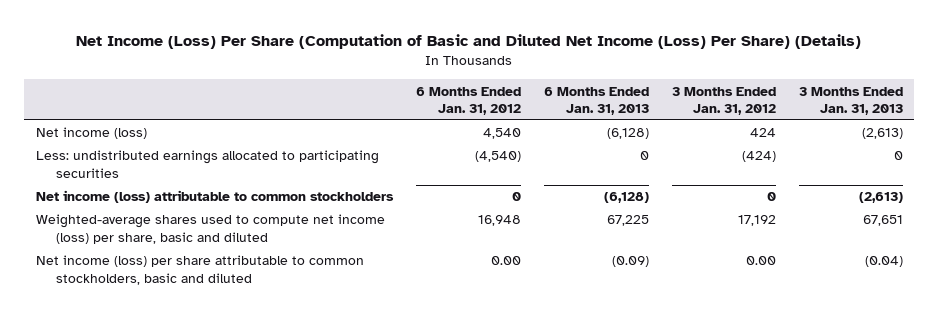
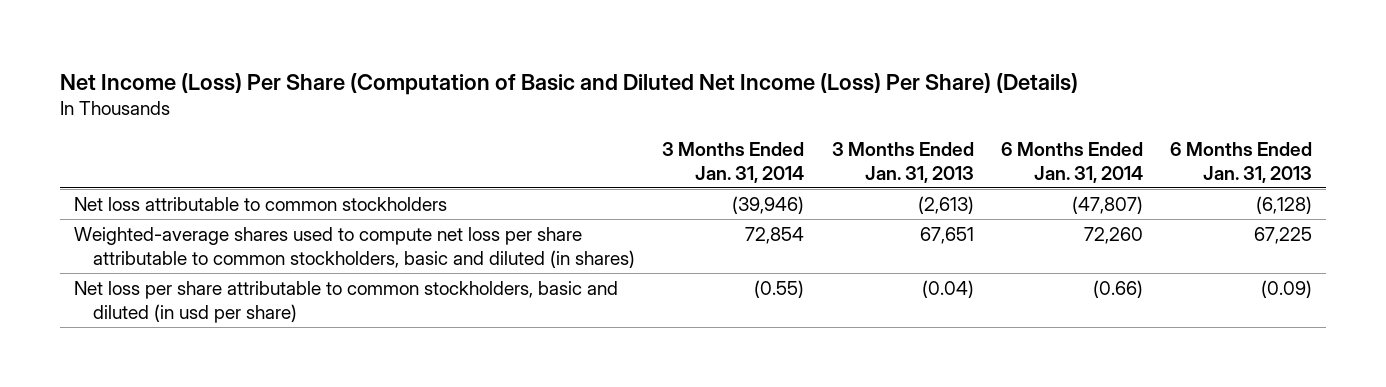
[415,86,521,115] 6 Months Ended Jan. 31, 2012 -> none
[671,86,776,115] 3 Months Ended Jan. 31, 2012 -> none
none -> [662,142,805,183] 3 Months Ended Jan. 31, 2014
none -> [1000,142,1143,183] 6 Months Ended Jan. 31, 2014
[35,150,379,178] Less: undistributed earnings allocated to participating securities -> none
[35,190,394,204] Net income (loss) attributable to common stockholders -> none
[35,127,147,140] Net income (loss) -> [74,196,448,211] Net loss attributable to common stockholders
[35,214,385,244] Weighted-average shares used to compute net income (loss) per share, basic and diluted -> [74,226,635,268] Weighted-average shares used to compute net loss per share attributable to common stockholders, basic and diluted (in shares)
[35,255,364,285] Net income (loss) per share attributable to common stockholders, basic and diluted -> [74,280,619,323] Net loss per share attributable to common stockholders, basic and diluted (in usd per share)

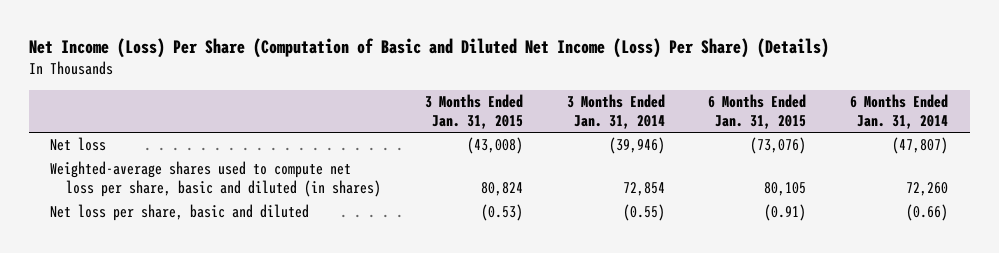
[831,142,974,183] 3 Months Ended Jan. 31, 2013 -> none
[1170,142,1313,183] 6 Months Ended Jan. 31, 2013 -> none
none -> [424,93,523,129] 3 Months Ended Jan. 31, 2015
none -> [708,93,807,129] 6 Months Ended Jan. 31, 2015
[74,196,448,211] Net loss attributable to common stockholders -> [50,137,107,152] Net loss
[74,226,635,268] Weighted-average shares used to compute net loss per share attributable to common stockholders, basic and diluted (in shares) -> [50,161,382,198] Weighted-average shares used to compute net loss per share, basic and diluted (in shares)
[74,280,619,323] Net loss per share attributable to common stockholders, basic and diluted (in usd per share) -> [50,204,310,222] Net loss per share, basic and diluted

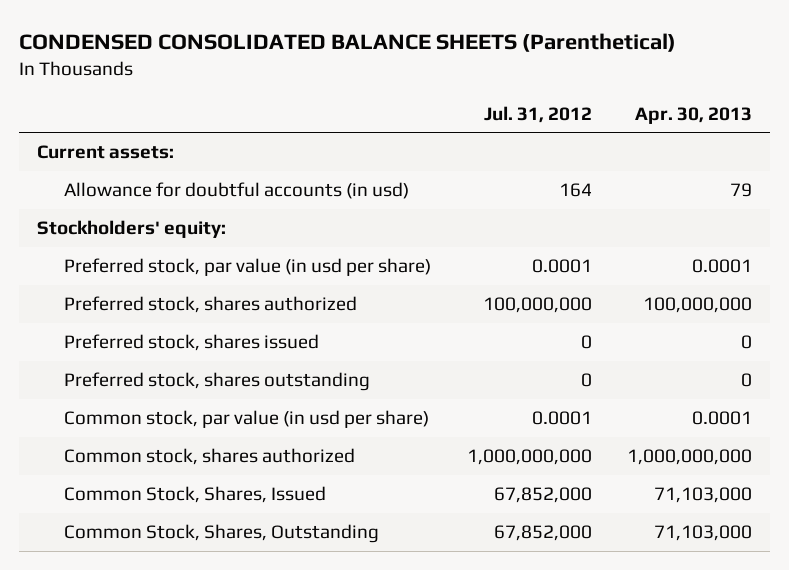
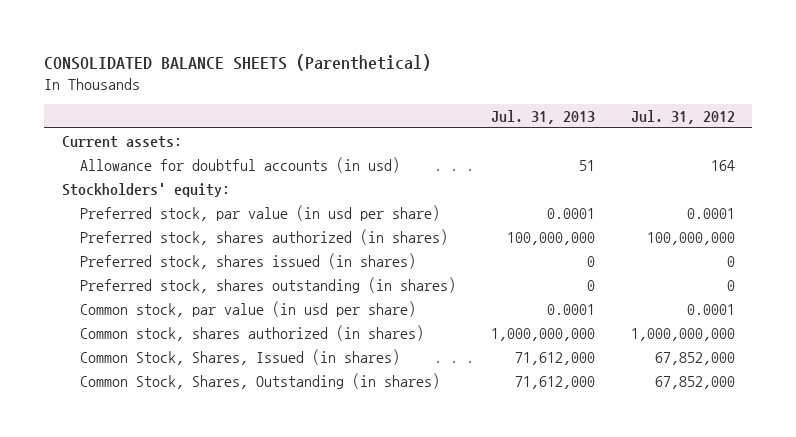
[19,33,677,53] CONDENSED CONSOLIDATED BALANCE SHEETS (Parenthetical) -> [44,53,432,71] CONSOLIDATED BALANCE SHEETS (Parenthetical)
[635,106,753,124] Apr. 30, 2013 -> none
none -> [491,109,596,124] Jul. 31, 2013
[64,296,358,314] Preferred stock, shares authorized -> [79,228,448,245] Preferred stock, shares authorized (in shares)
[64,334,320,352] Preferred stock, shares issued -> [79,252,416,269] Preferred stock, shares issued (in shares)
[64,372,371,392] Preferred stock, shares outstanding -> [79,276,456,293] Preferred stock, shares outstanding (in shares)
[64,448,356,466] Common stock, shares authorized -> [79,324,424,341] Common stock, shares authorized (in shares)
[64,486,327,504] Common Stock, Shares, Issued -> [79,348,400,365] Common Stock, Shares, Issued (in shares)
[64,524,380,544] Common Stock, Shares, Outstanding -> [79,372,440,389] Common Stock, Shares, Outstanding (in shares)

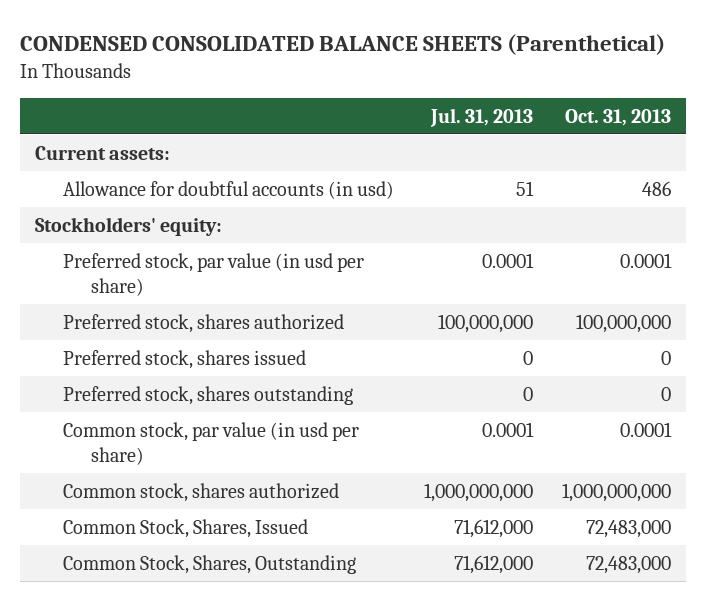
[44,53,432,71] CONSOLIDATED BALANCE SHEETS (Parenthetical) -> [19,34,665,56] CONDENSED CONSOLIDATED BALANCE SHEETS (Parenthetical)
[630,109,735,124] Jul. 31, 2012 -> none
none -> [565,108,672,126] Oct. 31, 2013
[79,228,448,245] Preferred stock, shares authorized (in shares) -> [62,313,344,333] Preferred stock, shares authorized
[79,252,416,269] Preferred stock, shares issued (in shares) -> [62,349,306,369] Preferred stock, shares issued
[79,276,456,293] Preferred stock, shares outstanding (in shares) -> [62,385,353,405] Preferred stock, shares outstanding
[79,324,424,341] Common stock, shares authorized (in shares) -> [62,482,339,502] Common stock, shares authorized
[79,348,400,365] Common Stock, Shares, Issued (in shares) -> [62,518,308,538] Common Stock, Shares, Issued
[79,372,440,389] Common Stock, Shares, Outstanding (in shares) -> [62,554,356,574] Common Stock, Shares, Outstanding

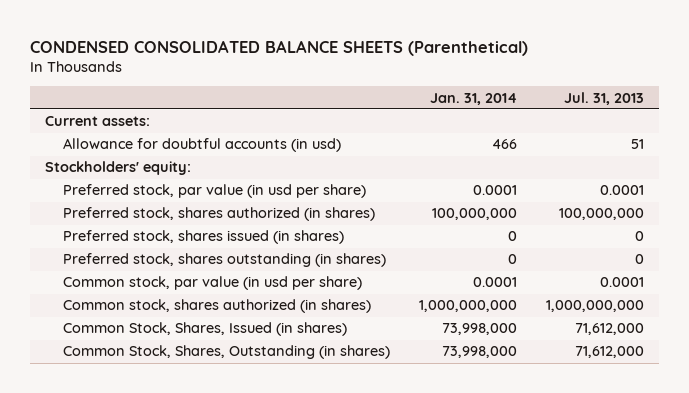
[565,108,672,126] Oct. 31, 2013 -> none
none -> [429,92,517,105] Jan. 31, 2014
[62,313,344,333] Preferred stock, shares authorized -> [62,207,375,222] Preferred stock, shares authorized (in shares)
[62,349,306,369] Preferred stock, shares issued -> [62,230,344,245] Preferred stock, shares issued (in shares)
[62,385,353,405] Preferred stock, shares outstanding -> [62,253,386,268] Preferred stock, shares outstanding (in shares)
[62,482,339,502] Common stock, shares authorized -> [62,299,371,314] Common stock, shares authorized (in shares)
[62,518,308,538] Common Stock, Shares, Issued -> [62,322,347,337] Common Stock, Shares, Issued (in shares)
[62,554,356,574] Common Stock, Shares, Outstanding -> [62,345,390,360] Common Stock, Shares, Outstanding (in shares)

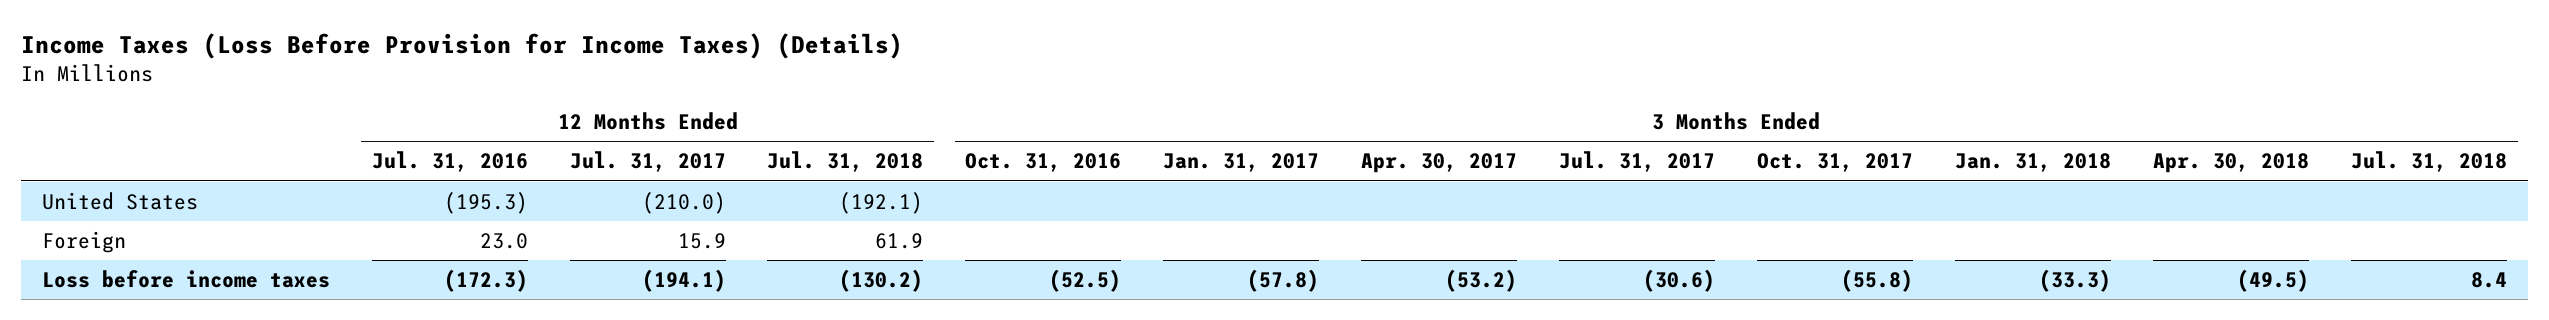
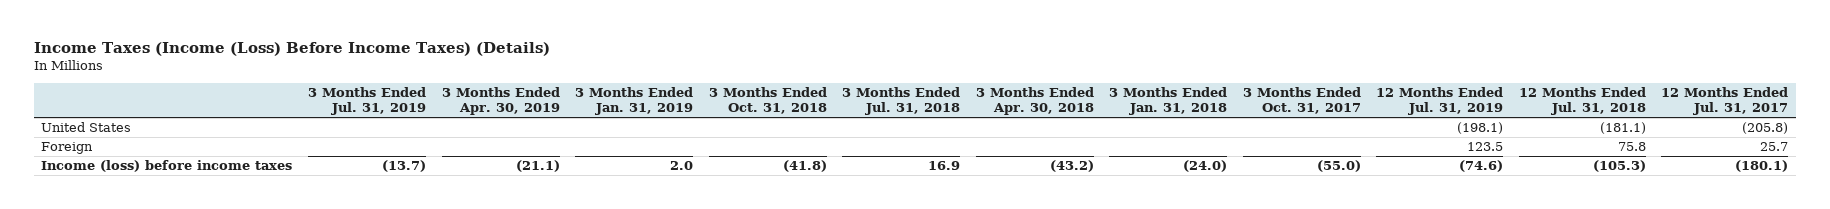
[20,33,903,60] Income Taxes (Loss Before Provision for Income Taxes) (Details) -> [33,42,550,57] Income Taxes (Income (Loss) Before Income Taxes) (Details)
[371,151,528,173] Jul. 31, 2016 -> none
[965,153,1122,173] Oct. 31, 2016 -> none
[1163,153,1320,173] Jan. 31, 2017 -> none
[1361,153,1518,174] Apr. 30, 2017 -> none
[1559,151,1716,173] Jul. 31, 2017 -> none
none -> [308,87,427,116] 3 Months Ended Jul. 31, 2019
none -> [441,87,560,116] 3 Months Ended Apr. 30, 2019
none -> [575,87,694,116] 3 Months Ended Jan. 31, 2019
none -> [708,87,827,115] 3 Months Ended Oct. 31, 2018
none -> [1376,87,1504,116] 12 Months Ended Jul. 31, 2019
[641,191,726,214] (210.0) -> [1742,122,1789,135] (205.8)
[839,191,924,214] (192.1) -> [1599,122,1646,135] (181.1)
[677,232,726,249] 15.9 -> [1760,142,1789,152] 25.7
[875,232,924,249] 61.9 -> [1617,142,1646,152] 75.8
[41,269,330,288] Loss before income taxes -> [41,160,293,173] Income (loss) before income taxes
[641,268,726,292] (194.1) -> [1735,160,1789,173] (180.1)
[839,268,924,292] (130.2) -> [1592,160,1646,173] (105.3)
[1841,268,1914,292] (55.8) -> [1316,160,1361,173] (55.0)
[2039,268,2112,292] (33.3) -> [1183,160,1228,173] (24.0)
[2237,268,2310,292] (49.5) -> [1049,160,1094,173] (43.2)
[2471,271,2508,288] 8.4 -> [928,161,961,171] 16.9

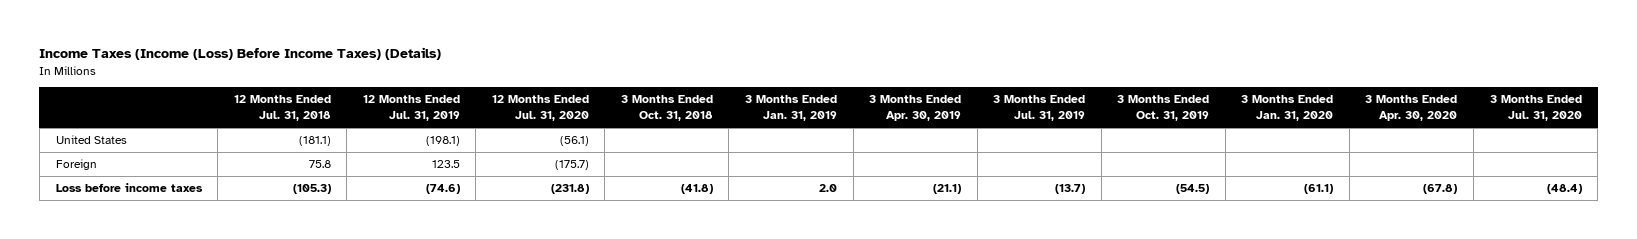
[842,87,961,116] 3 Months Ended Jul. 31, 2018 -> none
[975,87,1094,116] 3 Months Ended Apr. 30, 2018 -> none
[1109,87,1228,116] 3 Months Ended Jan. 31, 2018 -> none
[1242,87,1361,115] 3 Months Ended Oct. 31, 2017 -> none
[1661,87,1789,116] 12 Months Ended Jul. 31, 2017 -> none
none -> [491,95,589,121] 12 Months Ended Jul. 31, 2020
none -> [1117,95,1210,121] 3 Months Ended Oct. 31, 2019
none -> [1241,95,1334,121] 3 Months Ended Jan. 31, 2020
none -> [1365,95,1458,121] 3 Months Ended Apr. 30, 2020
none -> [1489,95,1582,121] 3 Months Ended Jul. 31, 2020
[41,160,293,173] Income (loss) before income taxes -> [55,183,203,193] Loss before income taxes

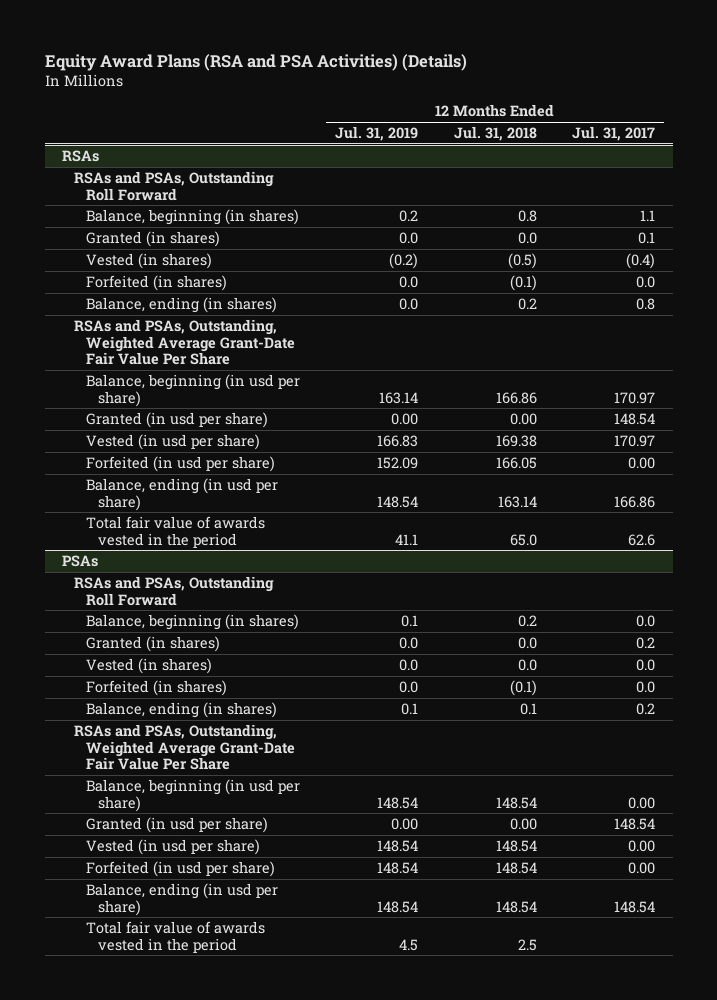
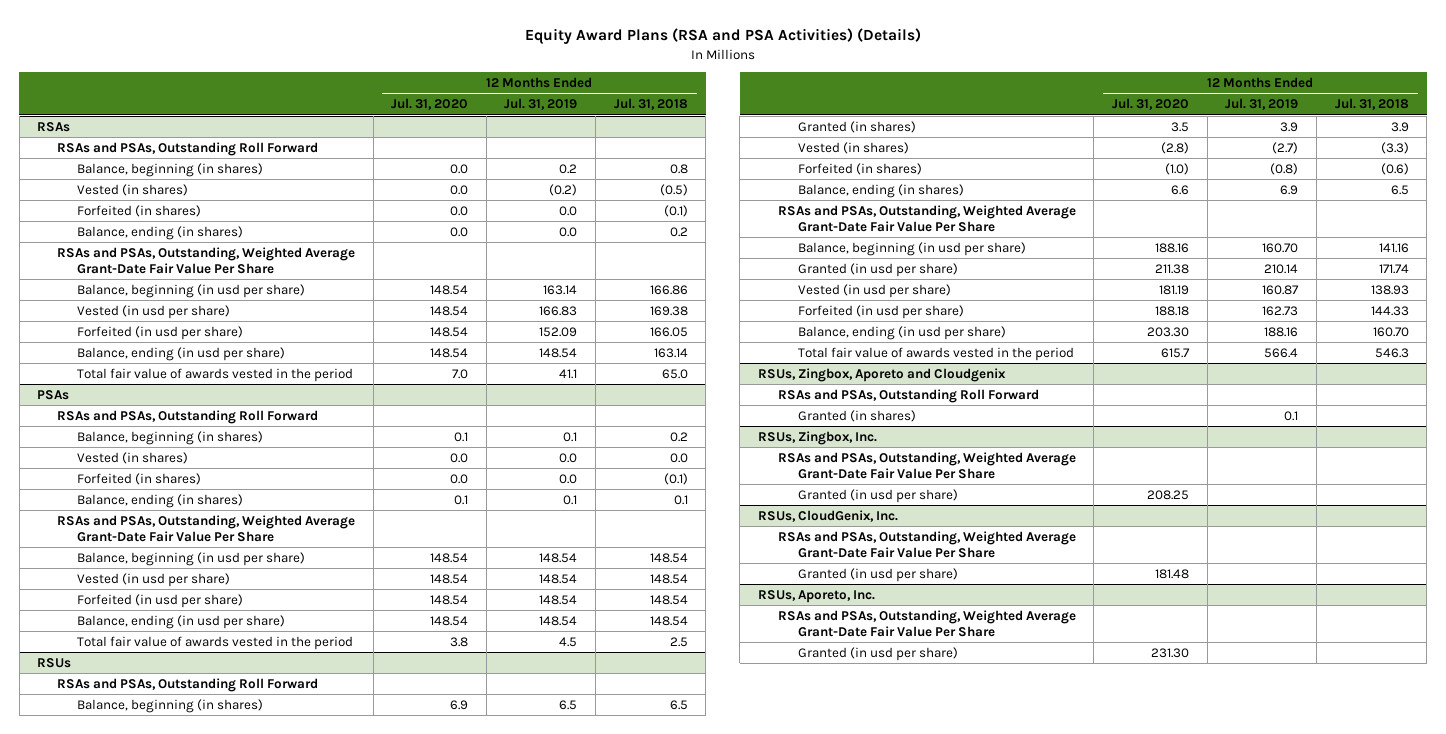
[572,125,656,141] Jul. 31, 2017 -> none
none -> [391,98,469,111] Jul. 31, 2020
[85,230,220,247] Granted (in shares) -> none
[85,411,268,428] Granted (in usd per share) -> none
[85,635,220,652] Granted (in shares) -> none
[85,816,268,833] Granted (in usd per share) -> none
none -> [37,657,72,668] RSUs
none -> [57,677,319,692] RSAs and PSAs, Outstanding Roll Forward
none -> [76,698,263,713] Balance, beginning (in shares)
none -> [797,120,916,133] Granted (in shares)
none -> [797,141,909,154] Vested (in shares)
none -> [797,162,922,175] Forfeited (in shares)
none -> [797,183,964,198] Balance, ending (in shares)
none -> [777,204,1076,233] RSAs and PSAs, Outstanding, Weighted Average Grant-Date Fair Value Per Share
none -> [797,241,1026,256] Balance, beginning (in usd per share)
none -> [797,262,958,277] Granted (in usd per share)
none -> [797,283,951,298] Vested (in usd per share)
none -> [797,304,964,319] Forfeited (in usd per share)
none -> [797,325,1006,340] Balance, ending (in usd per share)
none -> [797,346,1074,361] Total fair value of awards vested in the period
none -> [758,367,1007,382] RSUs, Zingbox, Aporeto and Cloudgenix
none -> [777,388,1039,403] RSAs and PSAs, Outstanding Roll Forward
none -> [797,409,916,422] Granted (in shares)
none -> [758,430,878,445] RSUs, Zingbox, Inc.
none -> [777,451,1076,480] RSAs and PSAs, Outstanding, Weighted Average Grant-Date Fair Value Per Share
none -> [797,488,958,503] Granted (in usd per share)
none -> [758,509,899,522] RSUs, CloudGenix, Inc.
none -> [777,530,1076,559] RSAs and PSAs, Outstanding, Weighted Average Grant-Date Fair Value Per Share
none -> [797,567,958,582] Granted (in usd per share)
none -> [758,589,876,603] RSUs, Aporeto, Inc.
none -> [777,609,1076,638] RSAs and PSAs, Outstanding, Weighted Average Grant-Date Fair Value Per Share
none -> [797,646,958,661] Granted (in usd per share)

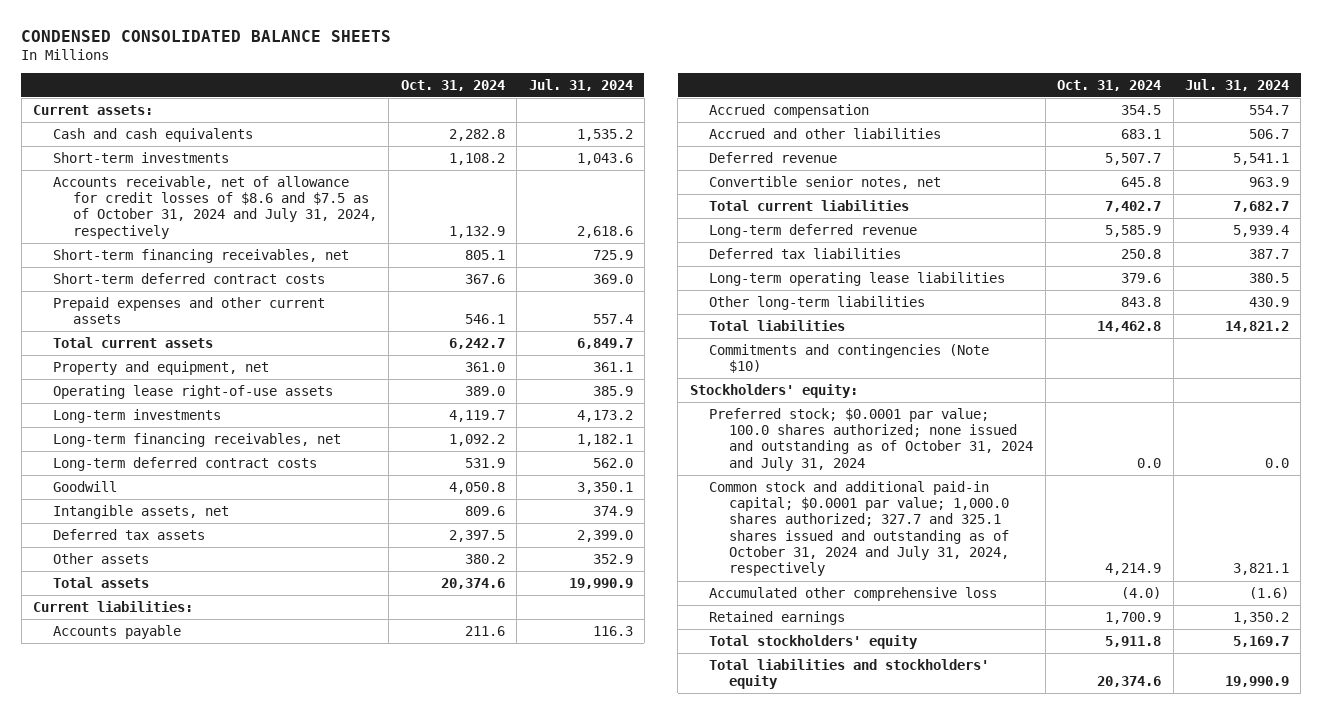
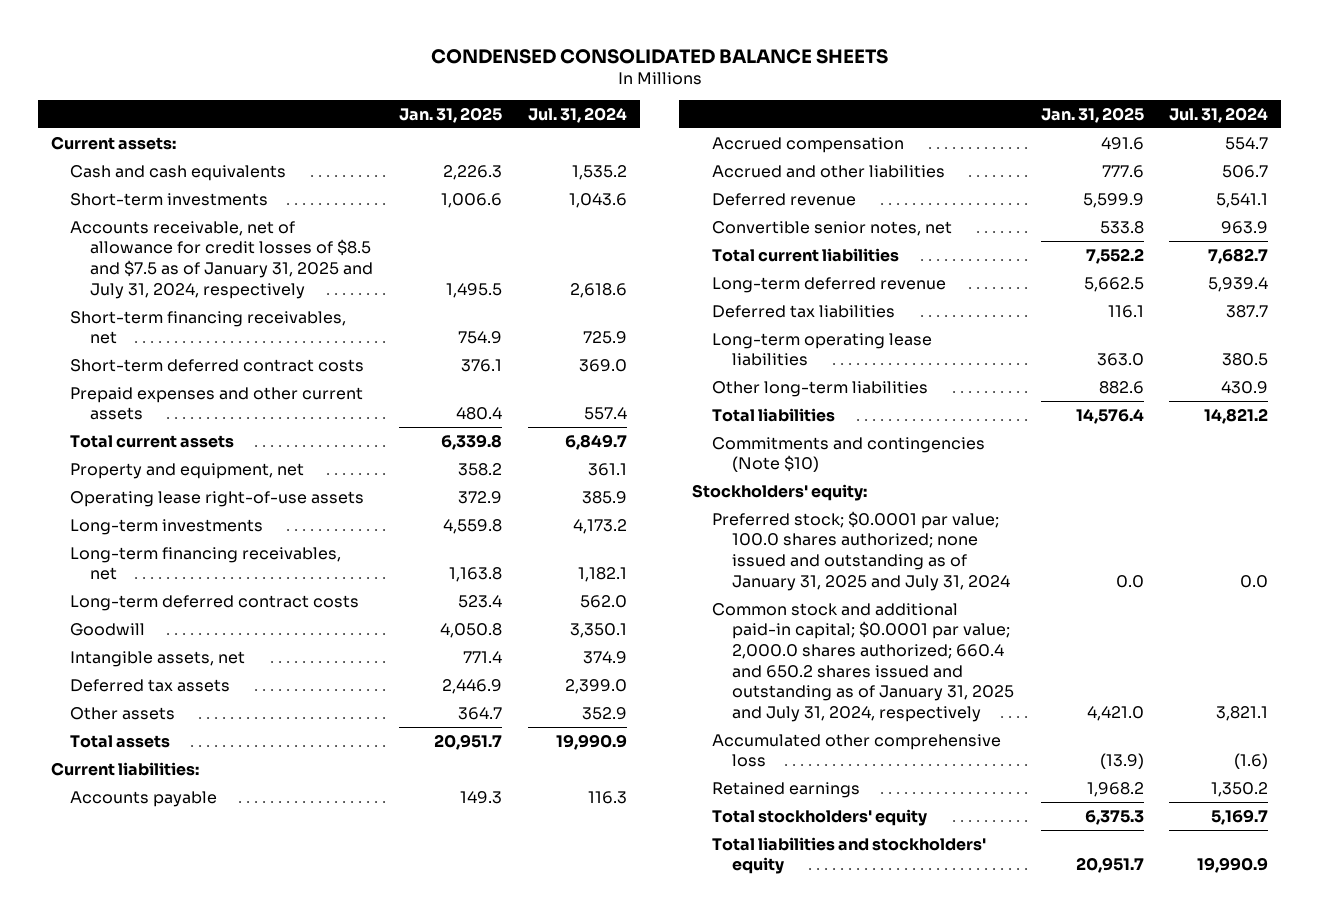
[400,79,505,91] Oct. 31, 2024 -> none
none -> [398,106,502,123] Jan. 31, 2025
[52,175,377,239] Accounts receivable, net of allowance for credit losses of $8.6 and $7.5 as of October 31, 2024 and July 31, 2024, respectively -> [70,220,374,299] Accounts receivable, net of allowance for credit losses of $8.5 and $7.5 as of January 31, 2025 and July 31, 2024, respectively
[709,407,1034,471] Preferred stock; $0.0001 par value; 100.0 shares authorized; none issued and outstanding as of October 31, 2024 and July 31, 2024 -> [712,510,1010,591] Preferred stock; $0.0001 par value; 100.0 shares authorized; none issued and outstanding as of January 31, 2025 and July 31, 2024
[709,480,1010,577] Common stock and additional paid-in capital; $0.0001 par value; 1,000.0 shares authorized; 327.7 and 325.1 shares issued and outstanding as of October 31, 2024 and July 31, 2024, respectively -> [712,602,1014,722] Common stock and additional paid-in capital; $0.0001 par value; 2,000.0 shares authorized; 660.4 and 650.2 shares issued and outstanding as of January 31, 2025 and July 31, 2024, respectively

